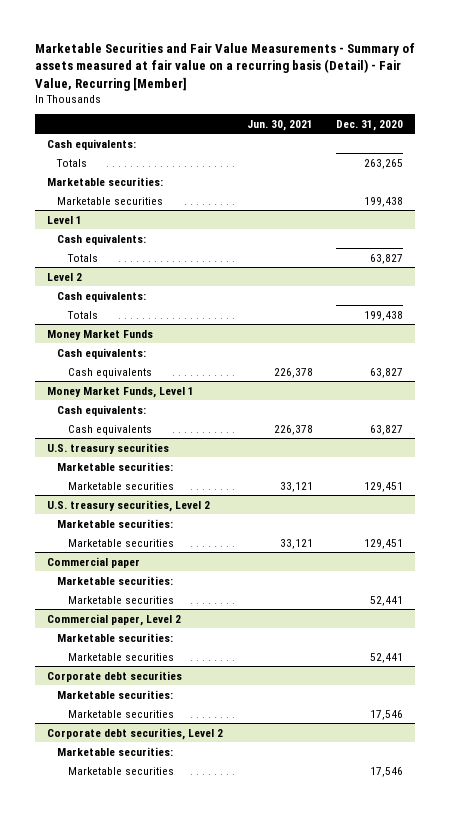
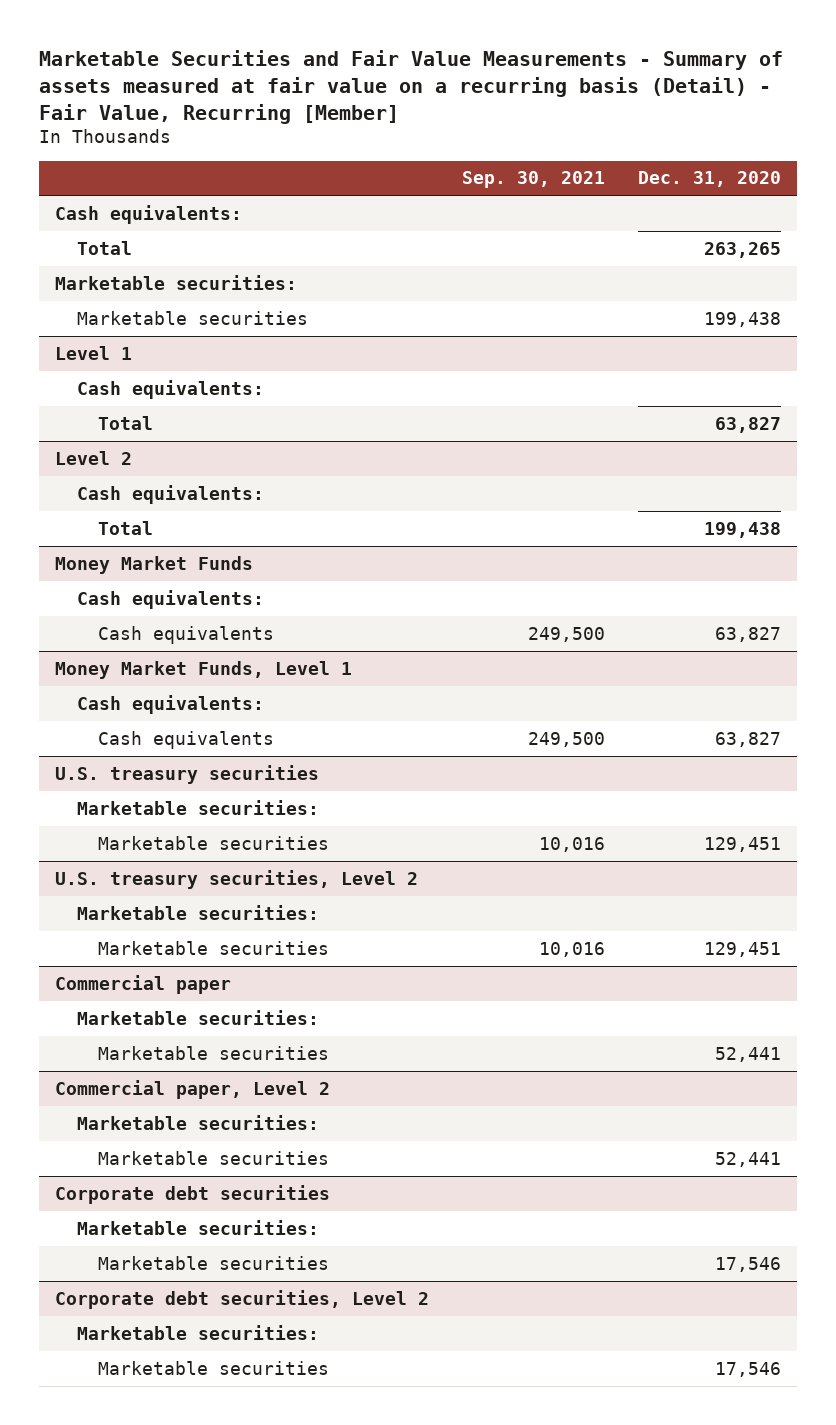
[246,119,313,131] Jun. 30, 2021 -> none
none -> [462,171,606,189] Sep. 30, 2021
[56,158,88,167] Totals -> [76,240,132,255] Total
[67,253,99,262] Totals -> [98,415,154,430] Total
[67,310,99,319] Totals -> [98,520,154,535] Total

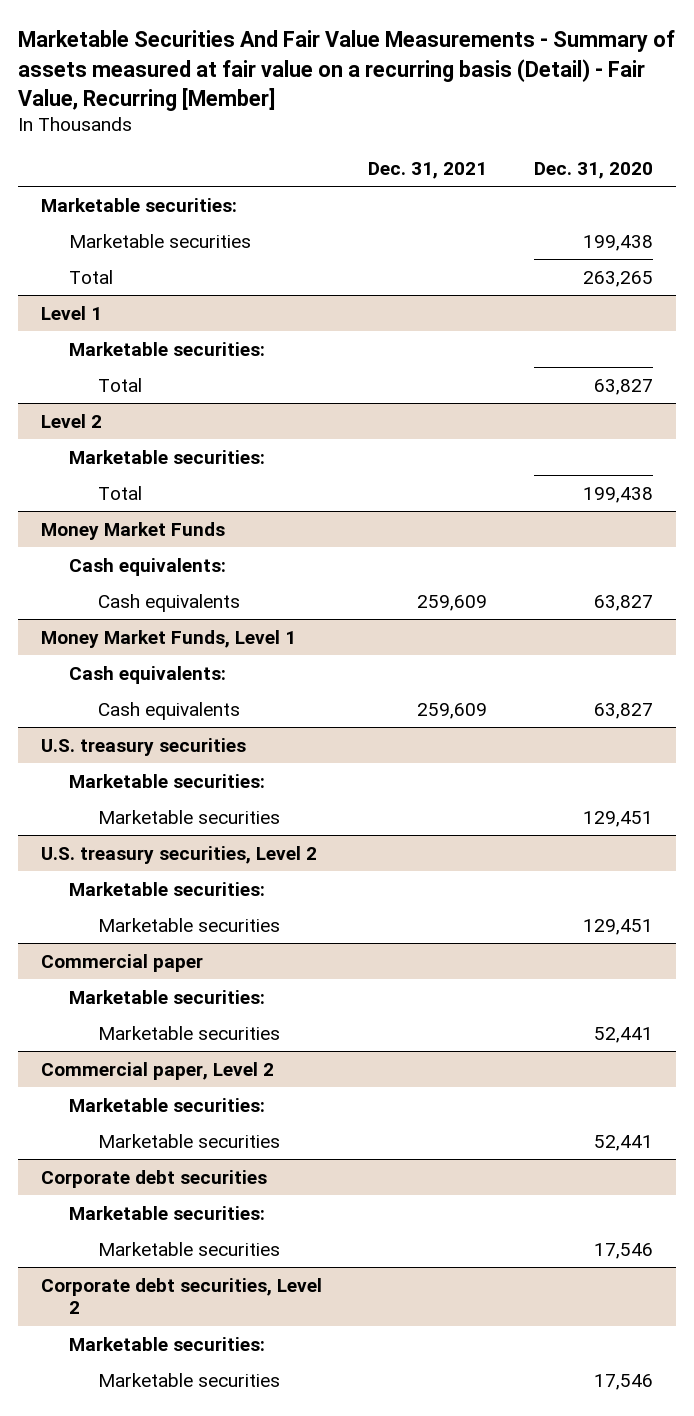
[39,50,784,124] Marketable Securities and Fair Value Measurements - Summary of assets measured at fair value on a recurring basis (Detail) - Fair Value, Recurring [Member] -> [17,30,675,111] Marketable Securities And Fair Value Measurements - Summary of assets measured at fair value on a recurring basis (Detail) - Fair Value, Recurring [Member]
[462,171,606,189] Sep. 30, 2021 -> none
none -> [368,161,488,179] Dec. 31, 2021
[55,204,243,224] Cash equivalents: -> none
[76,240,132,255] Total -> [69,269,114,284] Total
[76,379,264,399] Cash equivalents: -> none
none -> [69,341,266,356] Marketable securities:
[76,484,264,504] Cash equivalents: -> none
none -> [69,449,266,464] Marketable securities:

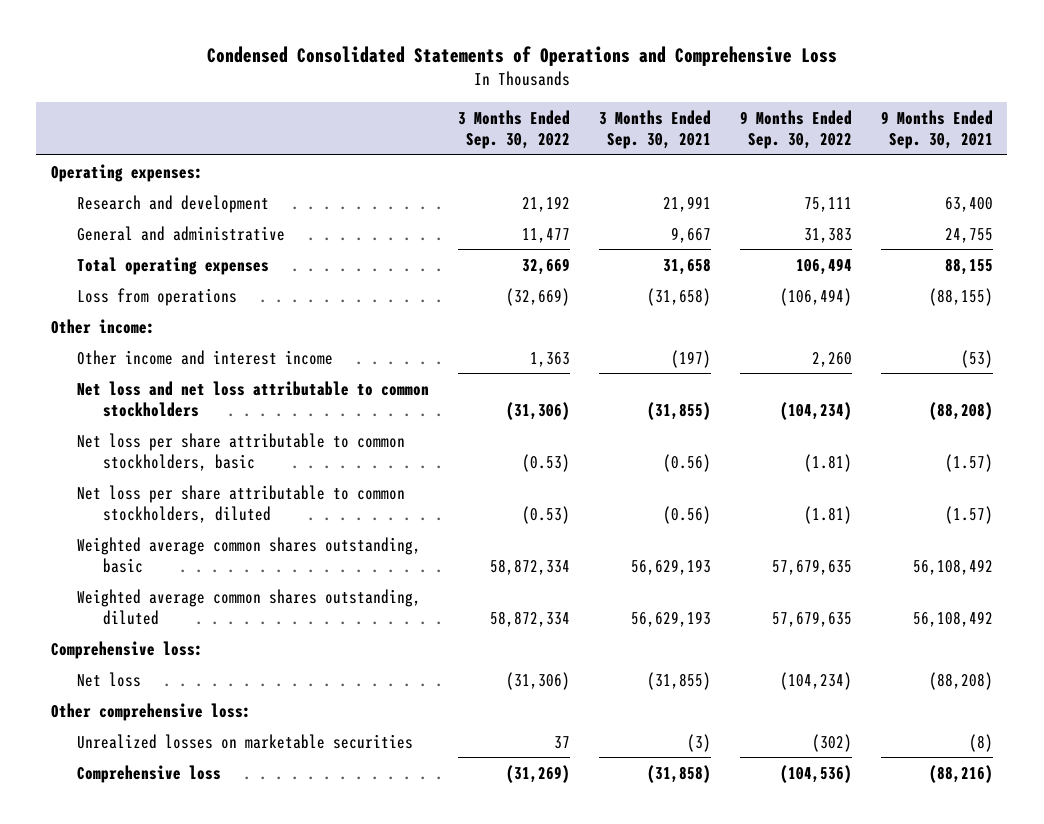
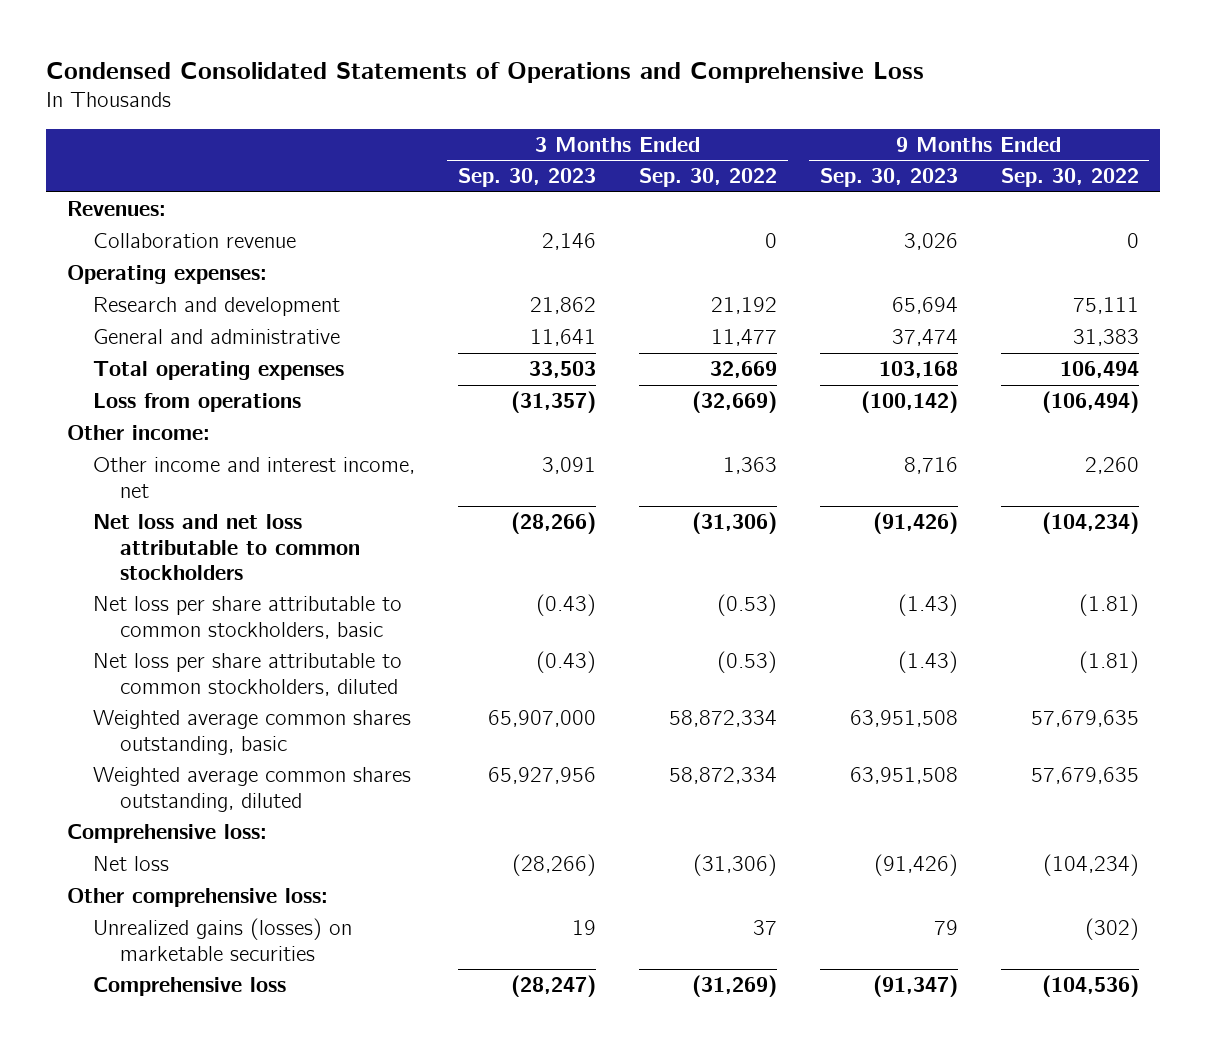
[598,109,711,149] 3 Months Ended Sep. 30, 2021 -> none
[880,109,993,149] 9 Months Ended Sep. 30, 2021 -> none
none -> [458,168,597,188] Sep. 30, 2023
none -> [819,168,958,188] Sep. 30, 2023
none -> [66,201,166,217] Revenues:
none -> [93,233,297,249] Collaboration revenue
[76,349,333,365] Other income and interest income -> [93,457,416,498] Other income and interest income, net
[76,733,413,749] Unrealized losses on marketable securities -> [93,918,353,961] Unrealized gains (losses) on marketable securities

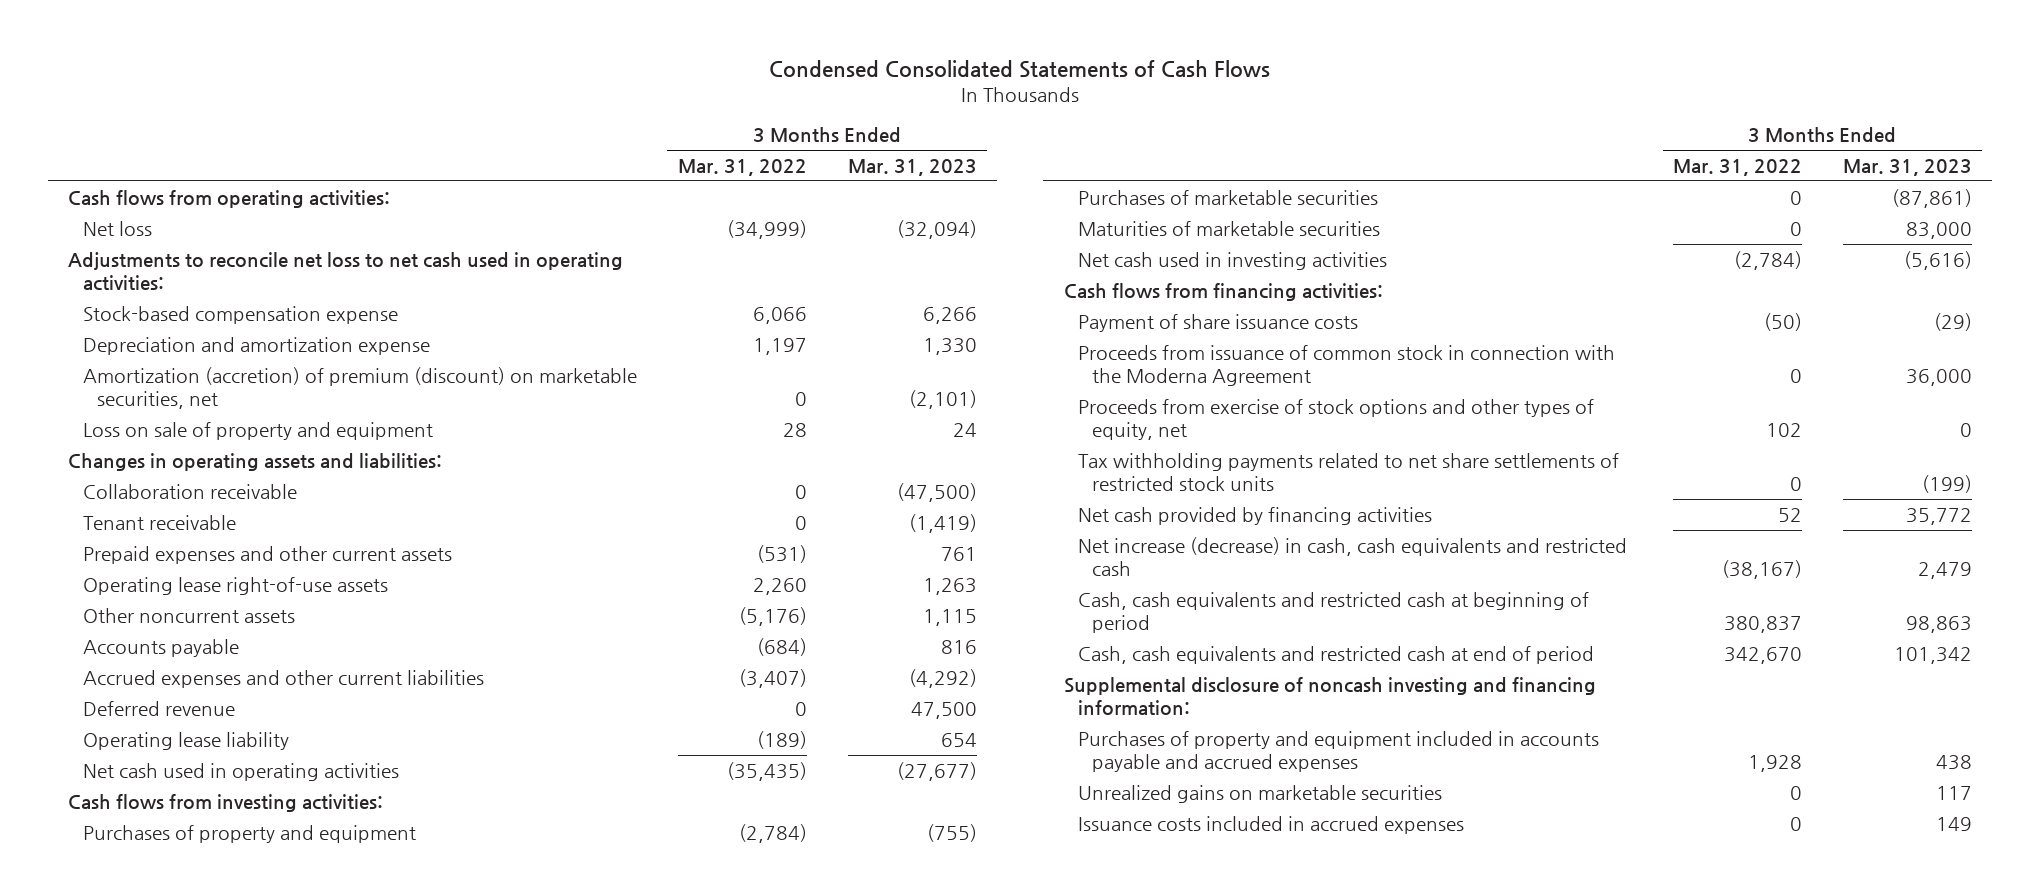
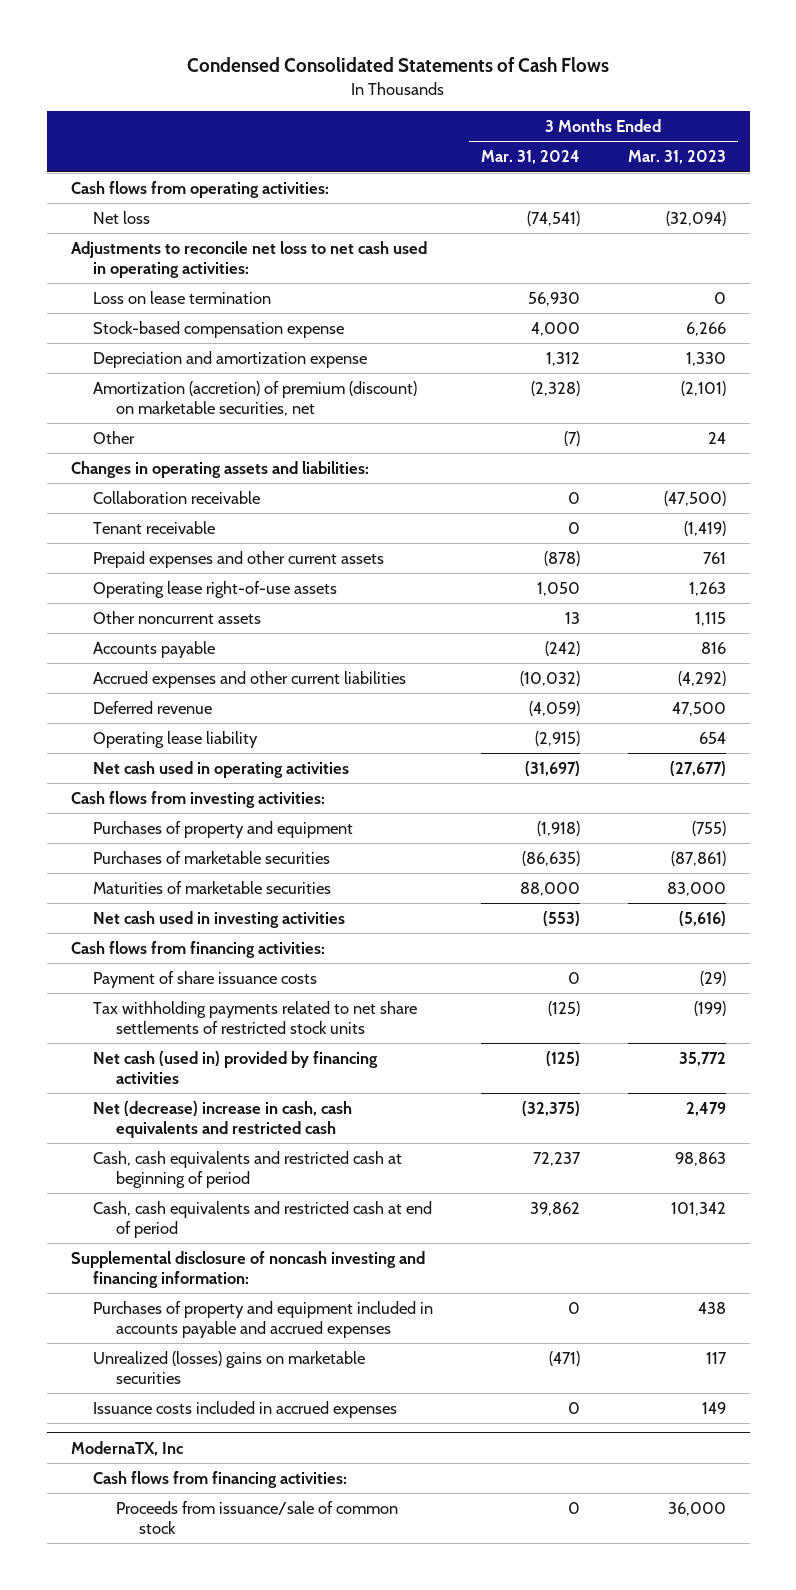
[677,158,807,176] Mar. 31, 2022 -> none
none -> [481,150,581,165] Mar. 31, 2024
none -> [93,290,272,304] Loss on lease termination
[82,421,433,440] Loss on sale of property and equipment -> none
none -> [93,430,136,444] Other
[1077,344,1615,386] Proceeds from issuance of common stock in connection with the Moderna Agreement -> none
[1077,398,1594,440] Proceeds from exercise of stock options and other types of equity, net -> none
[1077,506,1432,525] Net cash provided by financing activities -> [93,1050,379,1084] Net cash (used in) provided by financing activities
[1077,536,1627,576] Net increase (decrease) in cash, cash equivalents and restricted cash -> [93,1100,353,1138] Net (decrease) increase in cash, cash equivalents and restricted cash
[1077,784,1442,803] Unrealized gains on marketable securities -> [93,1350,366,1384] Unrealized (losses) gains on marketable securities
none -> [70,1440,183,1456] ModernaTX, Inc
none -> [93,1470,348,1488] Cash flows from financing activities:
none -> [116,1500,399,1534] Proceeds from issuance/sale of common stock

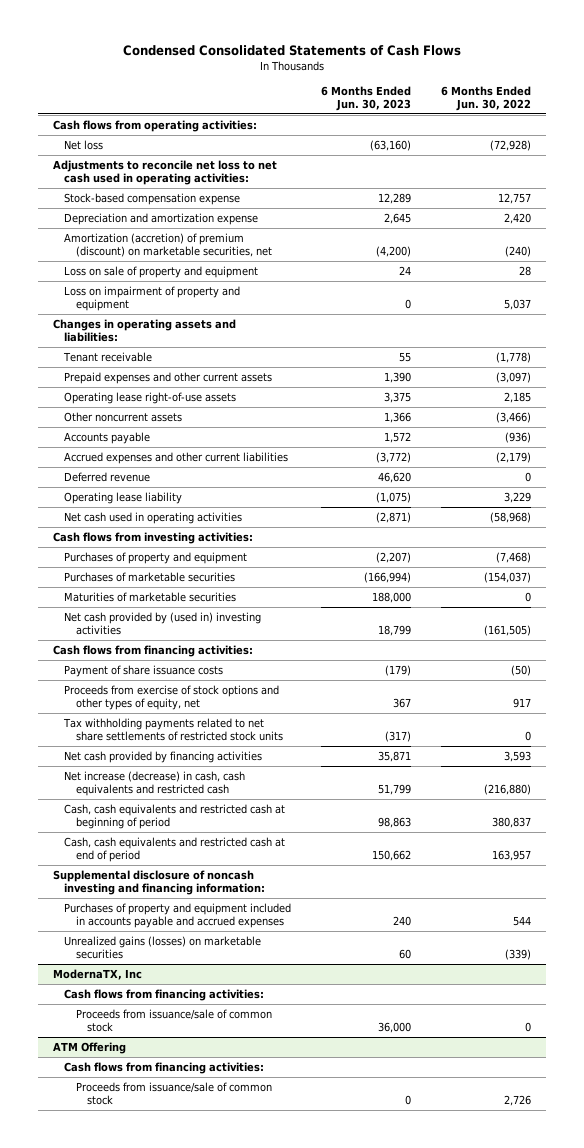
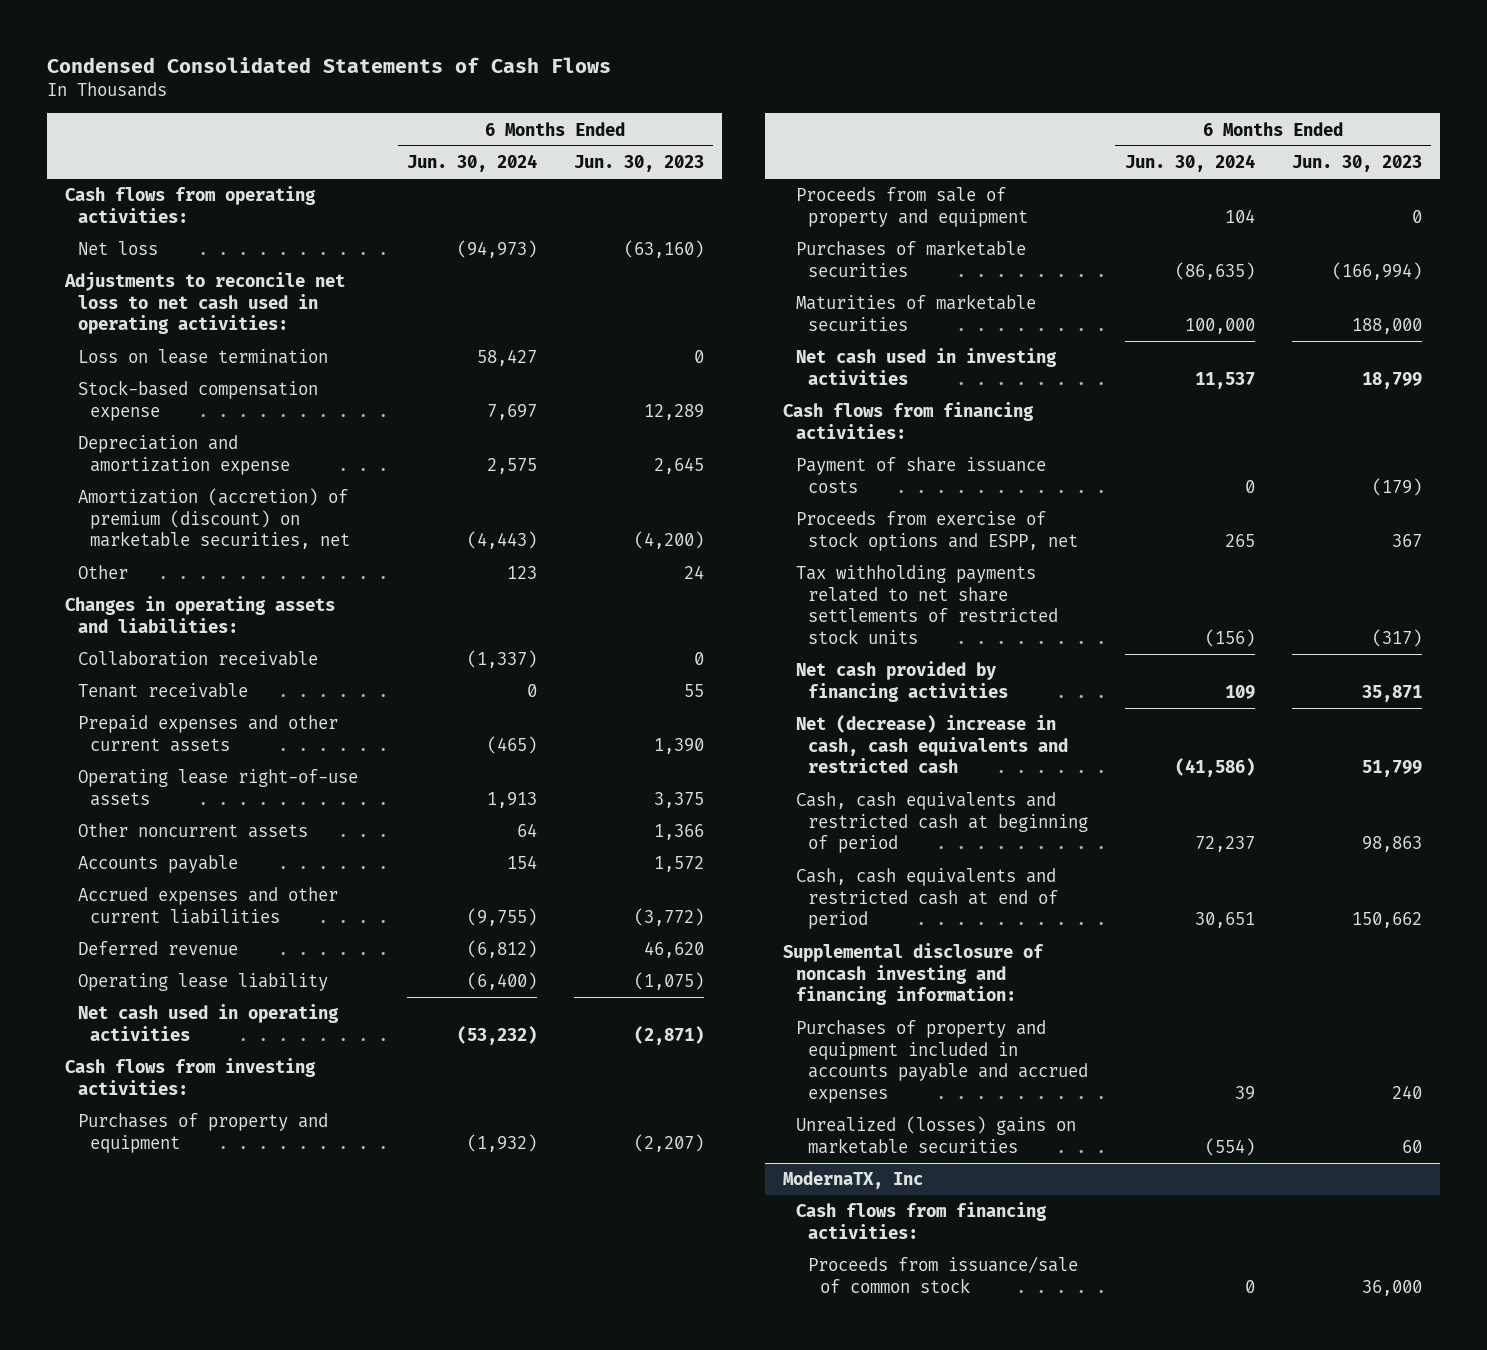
[441,86,532,112] 6 Months Ended Jun. 30, 2022 -> none
none -> [406,153,537,172] Jun. 30, 2024
none -> [77,349,328,365] Loss on lease termination
[64,265,259,278] Loss on sale of property and equipment -> none
[64,285,241,311] Loss on impairment of property and equipment -> none
none -> [77,565,128,580] Other
none -> [77,651,318,667] Collaboration receivable
none -> [795,187,1028,227] Proceeds from sale of property and equipment
[64,611,262,635] Net cash provided by (used in) investing activities -> [795,348,1057,385] Net cash used in investing activities
[64,684,280,710] Proceeds from exercise of stock options and other types of equity, net -> [795,511,1078,551] Proceeds from exercise of stock options and ESPP, net
[64,770,246,796] Net increase (decrease) in cash, cash equivalents and restricted cash -> [795,715,1068,774] Net (decrease) increase in cash, cash equivalents and restricted cash
[64,935,262,959] Unrealized gains (losses) on marketable securities -> [795,1116,1076,1154] Unrealized (losses) gains on marketable securities
[52,1041,126,1054] ATM Offering -> none
[64,1061,265,1074] Cash flows from financing activities: -> none
[75,1081,272,1105] Proceeds from issuance/sale of common stock -> none

